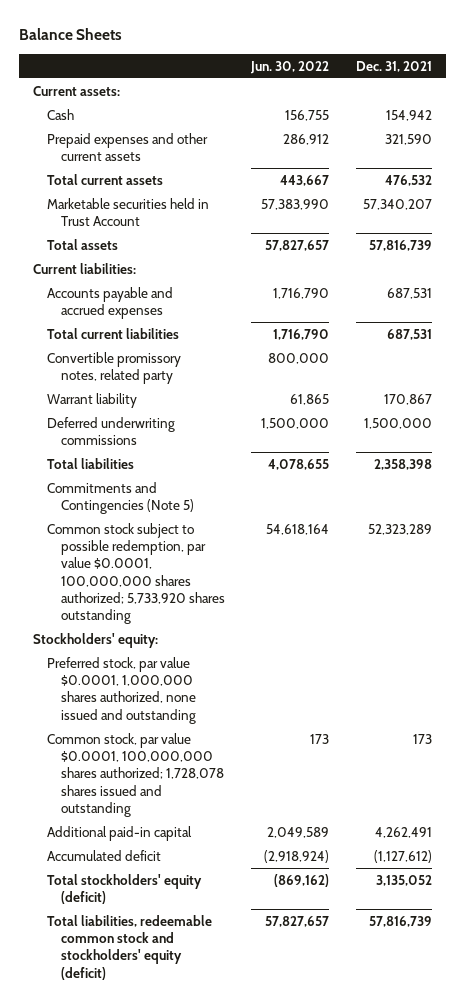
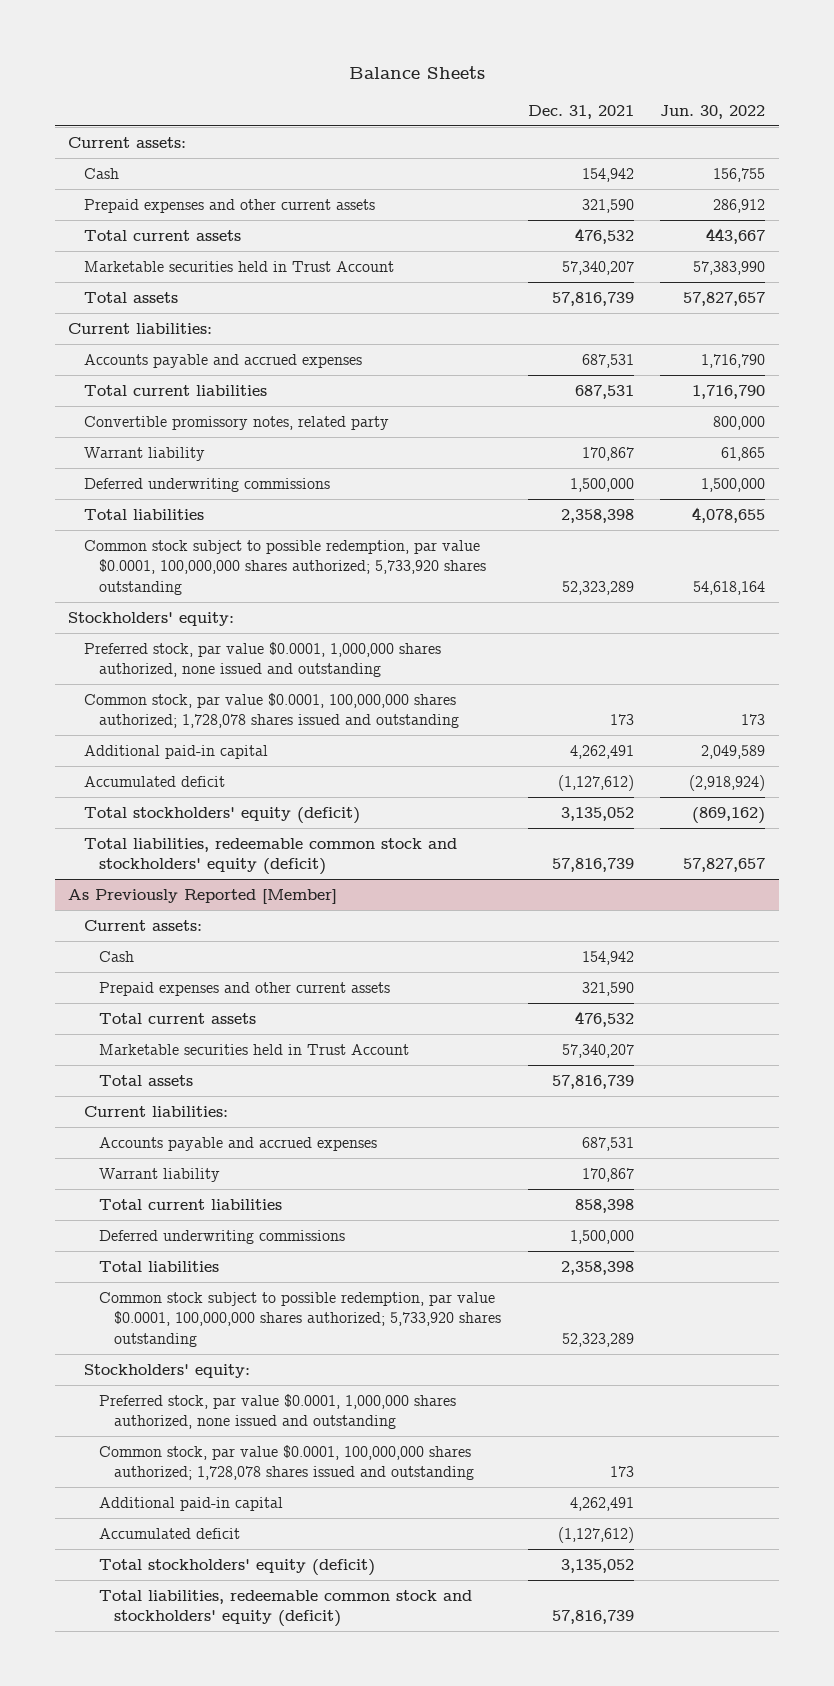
[46,481,194,514] Commitments and Contingencies (Note 5) -> none
none -> [68,888,338,904] As Previously Reported [Member]
none -> [83,919,202,931] Current assets:
none -> [99,950,135,962] Cash
none -> [99,981,391,996] Prepaid expenses and other current assets
none -> [99,1012,257,1024] Total current assets
none -> [99,1043,410,1055] Marketable securities held in Trust Account
none -> [99,1074,194,1086] Total assets
none -> [83,1105,228,1117] Current liabilities:
none -> [99,1136,378,1151] Accounts payable and accrued expenses
none -> [99,1167,221,1182] Warrant liability
none -> [99,1198,283,1210] Total current liabilities
none -> [99,1229,346,1244] Deferred underwriting commissions
none -> [99,1260,220,1272] Total liabilities
none -> [99,1291,502,1347] Common stock subject to possible redemption, par value $0.0001, 100,000,000 shares authorized; 5,733,920 shares outstanding
none -> [83,1363,250,1378] Stockholders' equity:
none -> [99,1393,457,1430] Preferred stock, par value $0.0001, 1,000,000 shares authorized, none issued and outstanding
none -> [99,1444,475,1481] Common stock, par value $0.0001, 100,000,000 shares authorized; 1,728,078 shares issued and outstanding
none -> [99,1496,284,1511] Additional paid-in capital
none -> [99,1527,241,1539] Accumulated deficit
none -> [99,1558,376,1576] Total stockholders' equity (deficit)
none -> [99,1589,473,1628] Total liabilities, redeemable common stock and stockholders' equity (deficit)

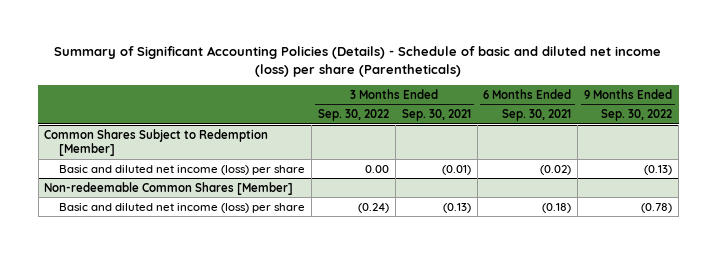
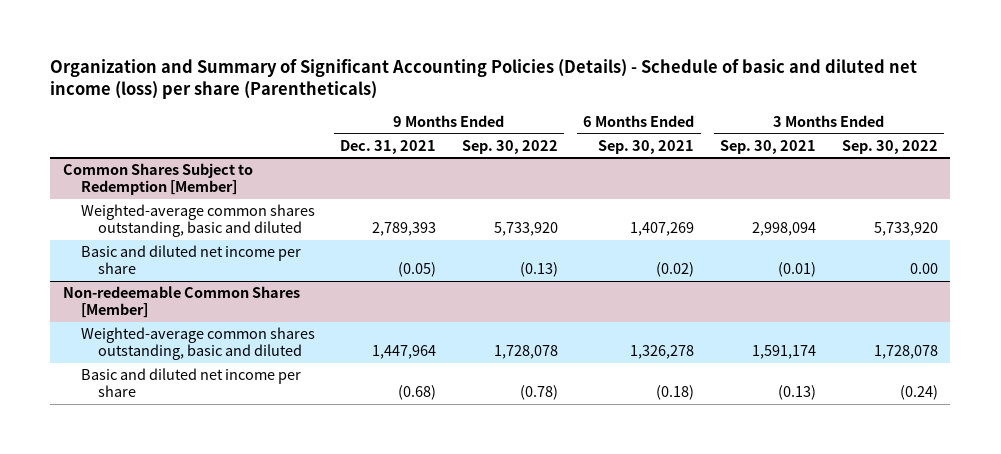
[54,45,662,77] Summary of Significant Accounting Policies (Details) - Schedule of basic and diluted net income (loss) per share (Parentheticals) -> [50,58,918,100] Organization and Summary of Significant Accounting Policies (Details) - Schedule of basic and diluted net income (loss) per share (Parentheticals)
none -> [340,139,437,154] Dec. 31, 2021
none -> [80,204,315,238] Weighted-average common shares outstanding, basic and diluted
[59,164,306,175] Basic and diluted net income (loss) per share -> [80,245,301,275] Basic and diluted net income per share
none -> [80,327,315,361] Weighted-average common shares outstanding, basic and diluted
[59,202,306,213] Basic and diluted net income (loss) per share -> [80,368,301,398] Basic and diluted net income per share

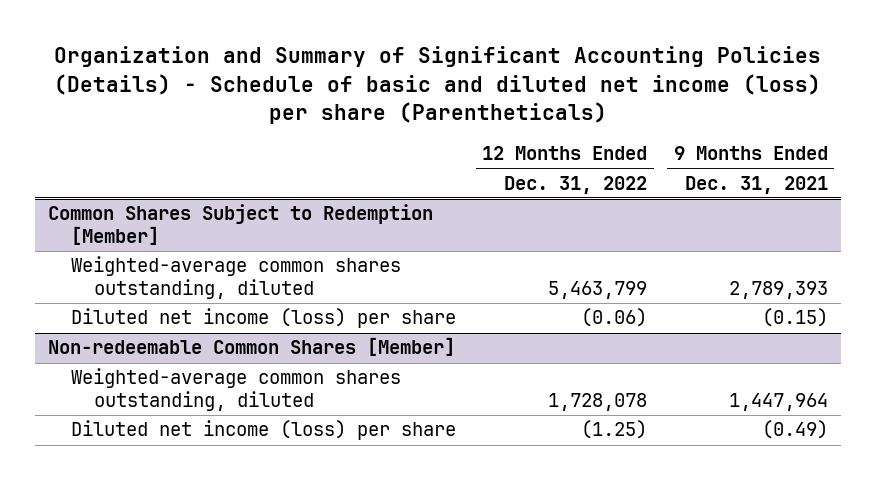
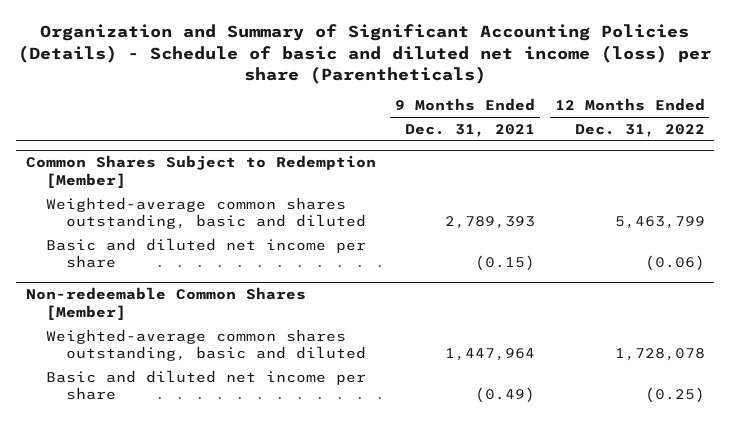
[71,256,402,300] Weighted-average common shares outstanding, diluted -> [45,196,366,230] Weighted-average common shares outstanding, basic and diluted
[71,308,457,329] Diluted net income (loss) per share -> [45,237,366,269] Basic and diluted net income per share
[71,368,402,412] Weighted-average common shares outstanding, diluted -> [45,328,366,362] Weighted-average common shares outstanding, basic and diluted
[71,420,457,441] Diluted net income (loss) per share -> [45,369,366,401] Basic and diluted net income per share
[581,420,648,440] (1.25) -> [644,387,705,404] (0.25)

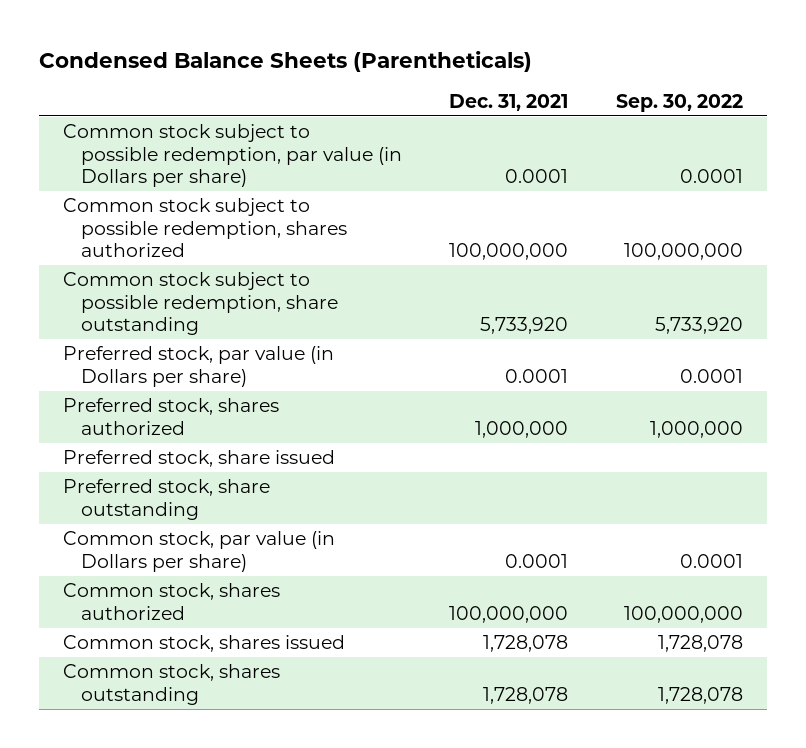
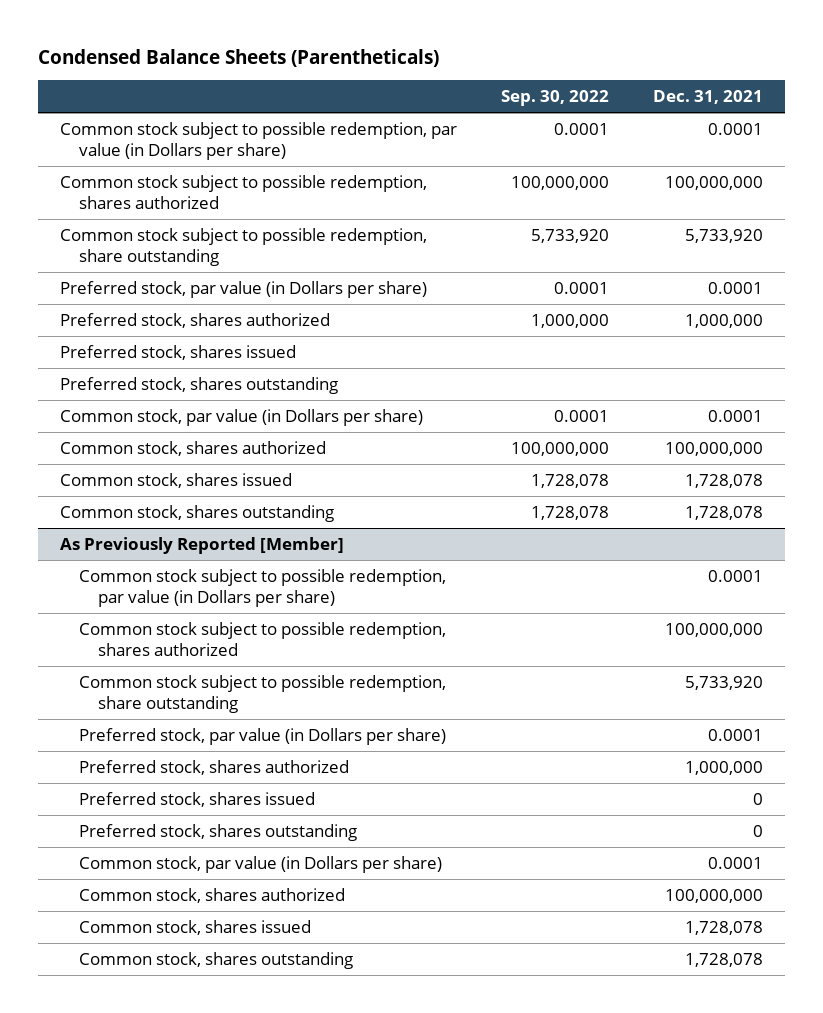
[62,450,335,468] Preferred stock, share issued -> [60,344,297,360] Preferred stock, shares issued
[62,479,270,520] Preferred stock, share outstanding -> [60,376,339,394] Preferred stock, shares outstanding
none -> [60,536,345,554] As Previously Reported [Member]
none -> [78,568,446,607] Common stock subject to possible redemption, par value (in Dollars per share)
none -> [78,621,446,656] Common stock subject to possible redemption, shares authorized
none -> [78,674,446,713] Common stock subject to possible redemption, share outstanding
none -> [78,727,446,745] Preferred stock, par value (in Dollars per share)
none -> [78,759,349,775] Preferred stock, shares authorized
none -> [78,791,315,807] Preferred stock, shares issued
none -> [78,823,357,841] Preferred stock, shares outstanding
none -> [78,855,442,873] Common stock, par value (in Dollars per share)
none -> [78,887,345,903] Common stock, shares authorized
none -> [78,919,311,935] Common stock, shares issued
none -> [78,951,353,969] Common stock, shares outstanding

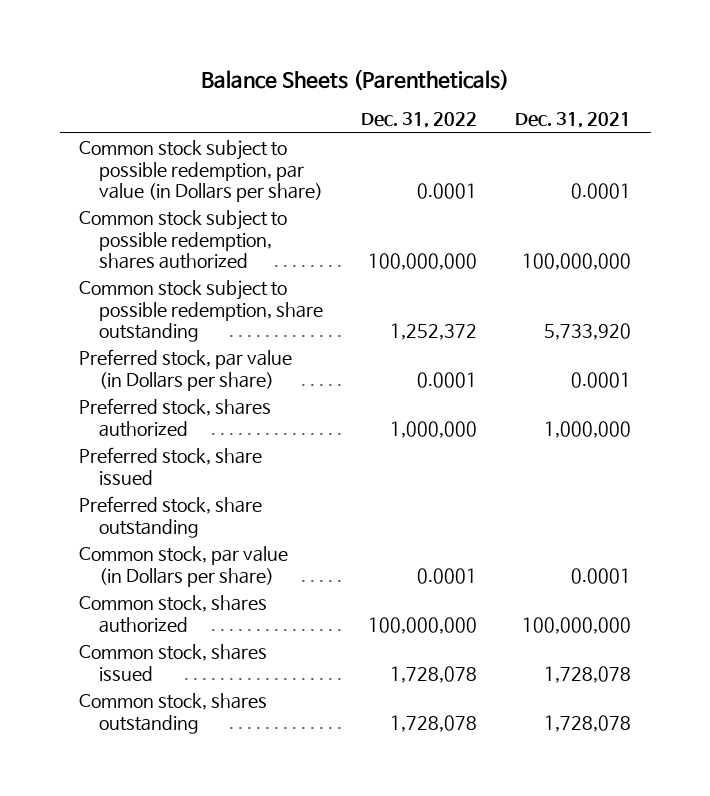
[38,48,440,67] Condensed Balance Sheets (Parentheticals) -> [201,68,510,90] Balance Sheets (Parentheticals)
[500,90,609,107] Sep. 30, 2022 -> none
none -> [361,112,478,129] Dec. 31, 2022
[60,408,424,426] Common stock, par value (in Dollars per share) -> none
[60,440,327,456] Common stock, shares authorized -> none
[60,472,293,488] Common stock, shares issued -> none
[60,504,335,522] Common stock, shares outstanding -> none
[60,536,345,554] As Previously Reported [Member] -> none
[78,568,446,607] Common stock subject to possible redemption, par value (in Dollars per share) -> none
[78,621,446,656] Common stock subject to possible redemption, shares authorized -> none
[78,674,446,713] Common stock subject to possible redemption, share outstanding -> none
[78,727,446,745] Preferred stock, par value (in Dollars per share) -> none
[78,759,349,775] Preferred stock, shares authorized -> none
[78,791,315,807] Preferred stock, shares issued -> none
[78,823,357,841] Preferred stock, shares outstanding -> none
[60,344,297,360] Preferred stock, shares issued -> [78,447,262,485] Preferred stock, share issued
[60,376,339,394] Preferred stock, shares outstanding -> [78,496,262,538] Preferred stock, share outstanding

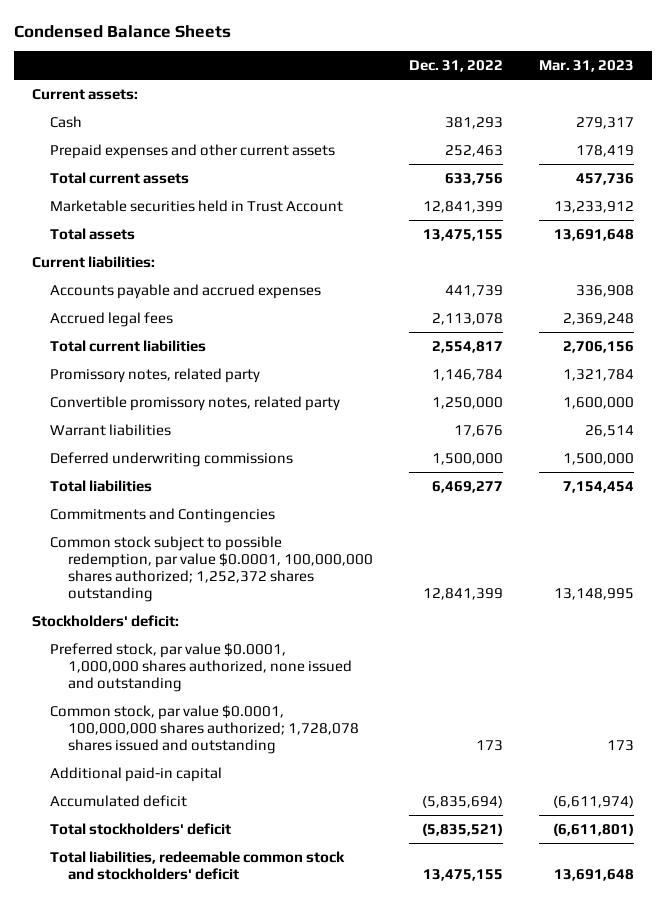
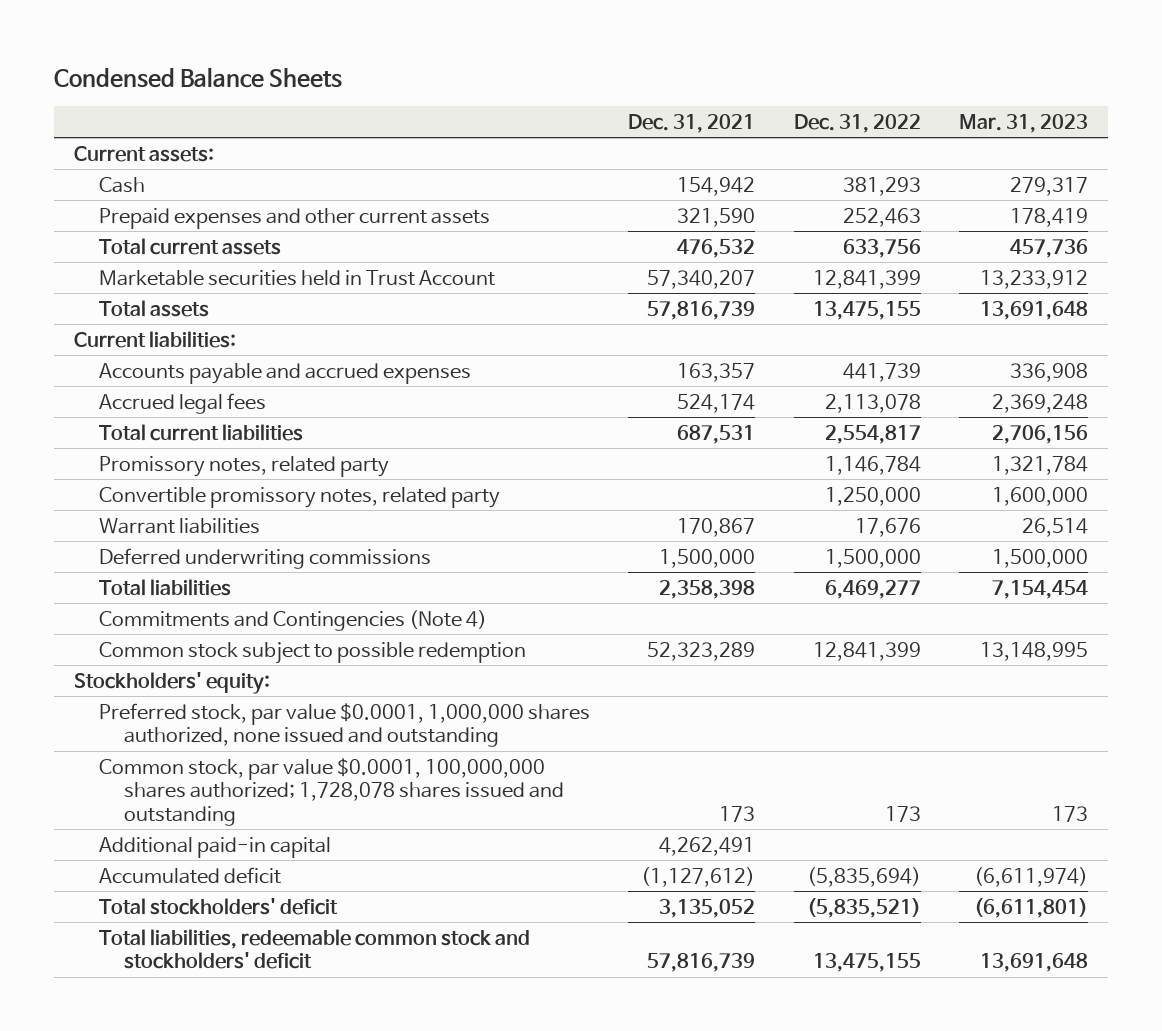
none -> [628,113,756,133] Dec. 31, 2021
[31,614,179,627] Stockholders' deficit: -> none
[49,507,275,523] Commitments and Contingencies -> [98,609,487,631] Commitments and Contingencies (Note 4)
[49,535,373,602] Common stock subject to possible redemption, par value $0.0001, 100,000,000 shares authorized; 1,252,372 shares outstanding -> [98,641,526,664] Common stock subject to possible redemption
none -> [73,671,270,694] Stockholders' equity:

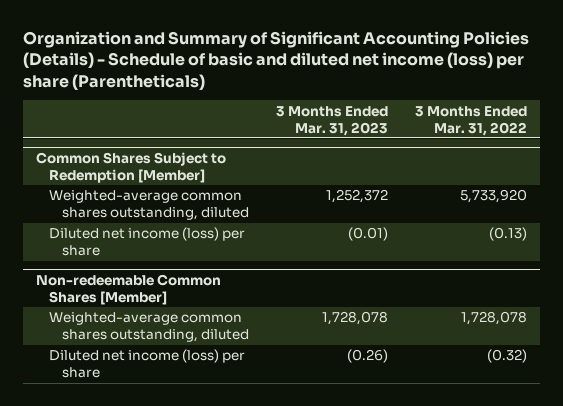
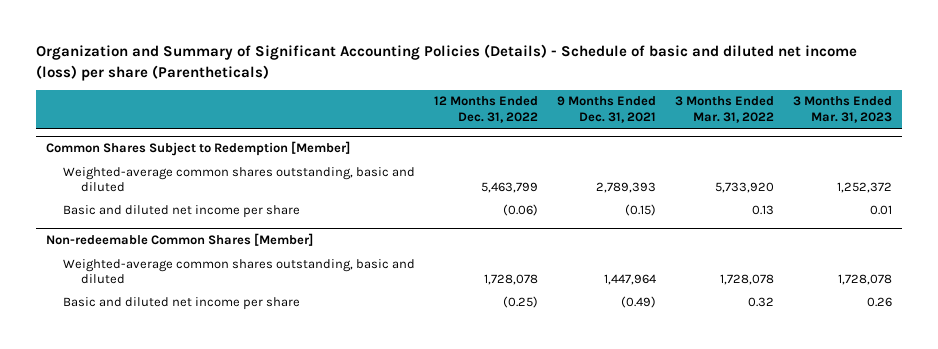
none -> [434,96,539,123] 12 Months Ended Dec. 31, 2022
none -> [557,96,657,123] 9 Months Ended Dec. 31, 2021
[49,190,250,221] Weighted-average common shares outstanding, diluted -> [63,166,416,193] Weighted-average common shares outstanding, basic and diluted
[49,227,246,257] Diluted net income (loss) per share -> [63,204,301,218] Basic and diluted net income per share
[347,227,388,242] (0.01) -> [870,204,893,215] 0.01
[488,227,527,242] (0.13) -> [752,204,775,215] 0.13
[49,312,250,343] Weighted-average common shares outstanding, diluted -> [63,258,416,285] Weighted-average common shares outstanding, basic and diluted
[49,349,246,379] Diluted net income (loss) per share -> [63,296,301,310] Basic and diluted net income per share
[346,349,388,364] (0.26) -> [867,296,893,307] 0.26
[486,349,527,364] (0.32) -> [748,296,775,307] 0.32

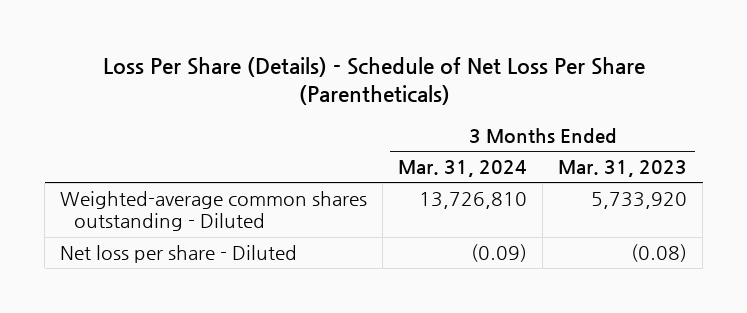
[36,44,858,81] Organization and Summary of Significant Accounting Policies (Details) - Schedule of basic and diluted net income (loss) per share (Parentheticals) -> [102,57,645,106] Loss Per Share (Details) - Schedule of Net Loss Per Share (Parentheticals)
[434,96,539,123] 12 Months Ended Dec. 31, 2022 -> none
[557,96,657,123] 9 Months Ended Dec. 31, 2021 -> none
[675,96,775,123] 3 Months Ended Mar. 31, 2022 -> none
none -> [398,160,528,178] Mar. 31, 2024
[45,141,350,157] Common Shares Subject to Redemption [Member] -> none
[45,233,313,247] Non-redeemable Common Shares [Member] -> none
[63,258,416,285] Weighted-average common shares outstanding, basic and diluted -> none
[63,296,301,310] Basic and diluted net income per share -> none
[63,166,416,193] Weighted-average common shares outstanding, basic and diluted -> [60,191,368,232] Weighted-average common shares outstanding - Diluted
[837,182,893,194] 1,252,372 -> [591,192,688,210] 5,733,920
[63,204,301,218] Basic and diluted net income per share -> [60,245,298,264] Net loss per share - Diluted
[870,204,893,215] 0.01 -> [631,244,688,263] (0.08)

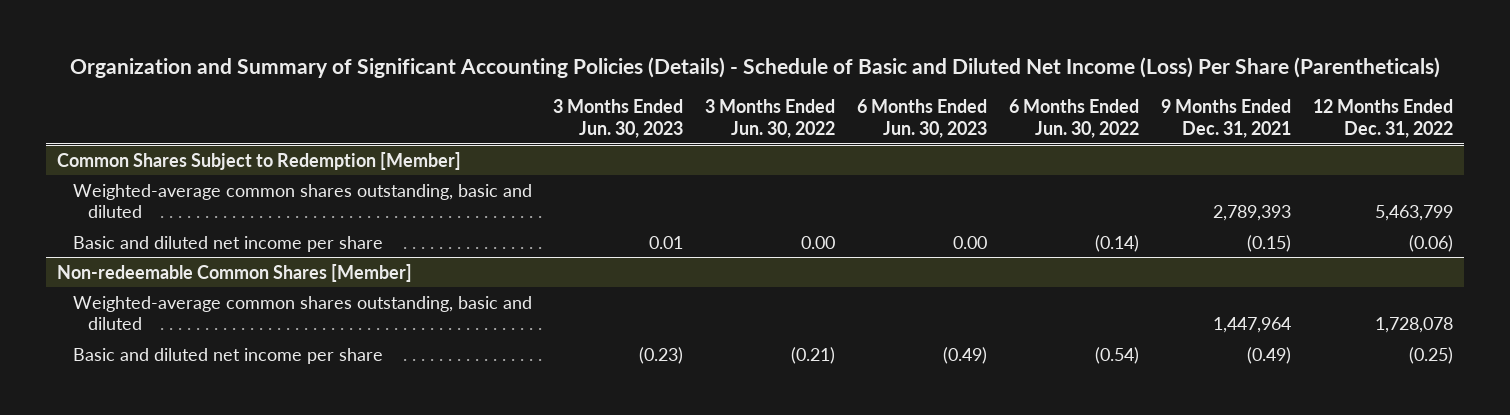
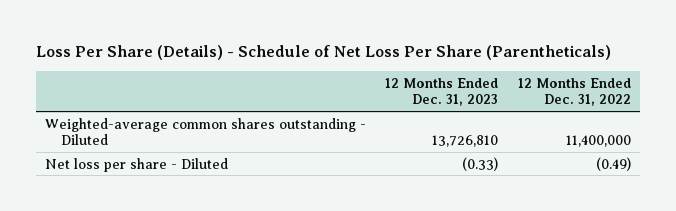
[69,56,1440,78] Organization and Summary of Significant Accounting Policies (Details) - Schedule of Basic and Diluted Net Income (Loss) Per Share (Parentheticals) -> [35,45,611,61] Loss Per Share (Details) - Schedule of Net Loss Per Share (Parentheticals)
[553,99,684,138] 3 Months Ended Jun. 30, 2023 -> none
[705,99,836,138] 3 Months Ended Jun. 30, 2022 -> none
[857,99,988,138] 6 Months Ended Jun. 30, 2023 -> none
[1009,99,1140,138] 6 Months Ended Jun. 30, 2022 -> none
[1161,99,1292,138] 9 Months Ended Dec. 31, 2021 -> none
none -> [385,77,499,107] 12 Months Ended Dec. 31, 2023
[56,151,461,170] Common Shares Subject to Redemption [Member] -> none
[56,263,412,282] Non-redeemable Common Shares [Member] -> none
[72,295,532,331] Weighted-average common shares outstanding, basic and diluted -> none
[72,347,383,364] Basic and diluted net income per share -> none
[72,183,532,219] Weighted-average common shares outstanding, basic and diluted -> [45,117,367,146] Weighted-average common shares outstanding - Diluted
[1374,205,1453,222] 5,463,799 -> [565,135,631,148] 11,400,000
[72,235,383,252] Basic and diluted net income per share -> [45,157,229,172] Net loss per share - Diluted
[1408,234,1453,252] (0.06) -> [595,156,631,171] (0.49)

